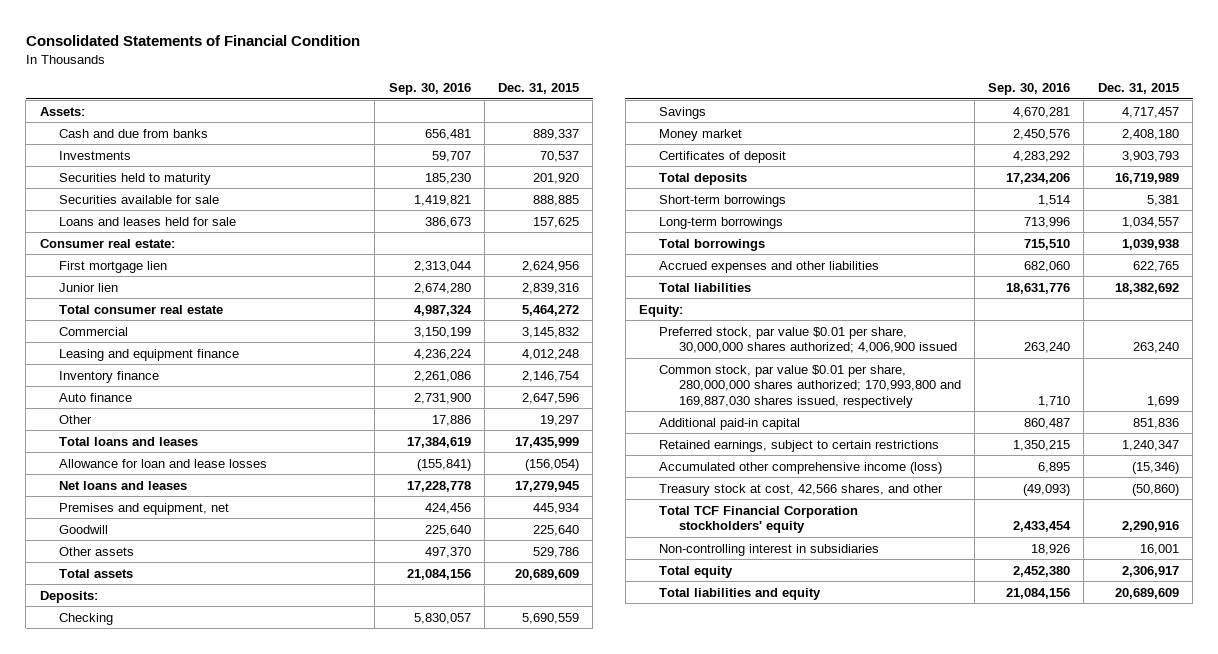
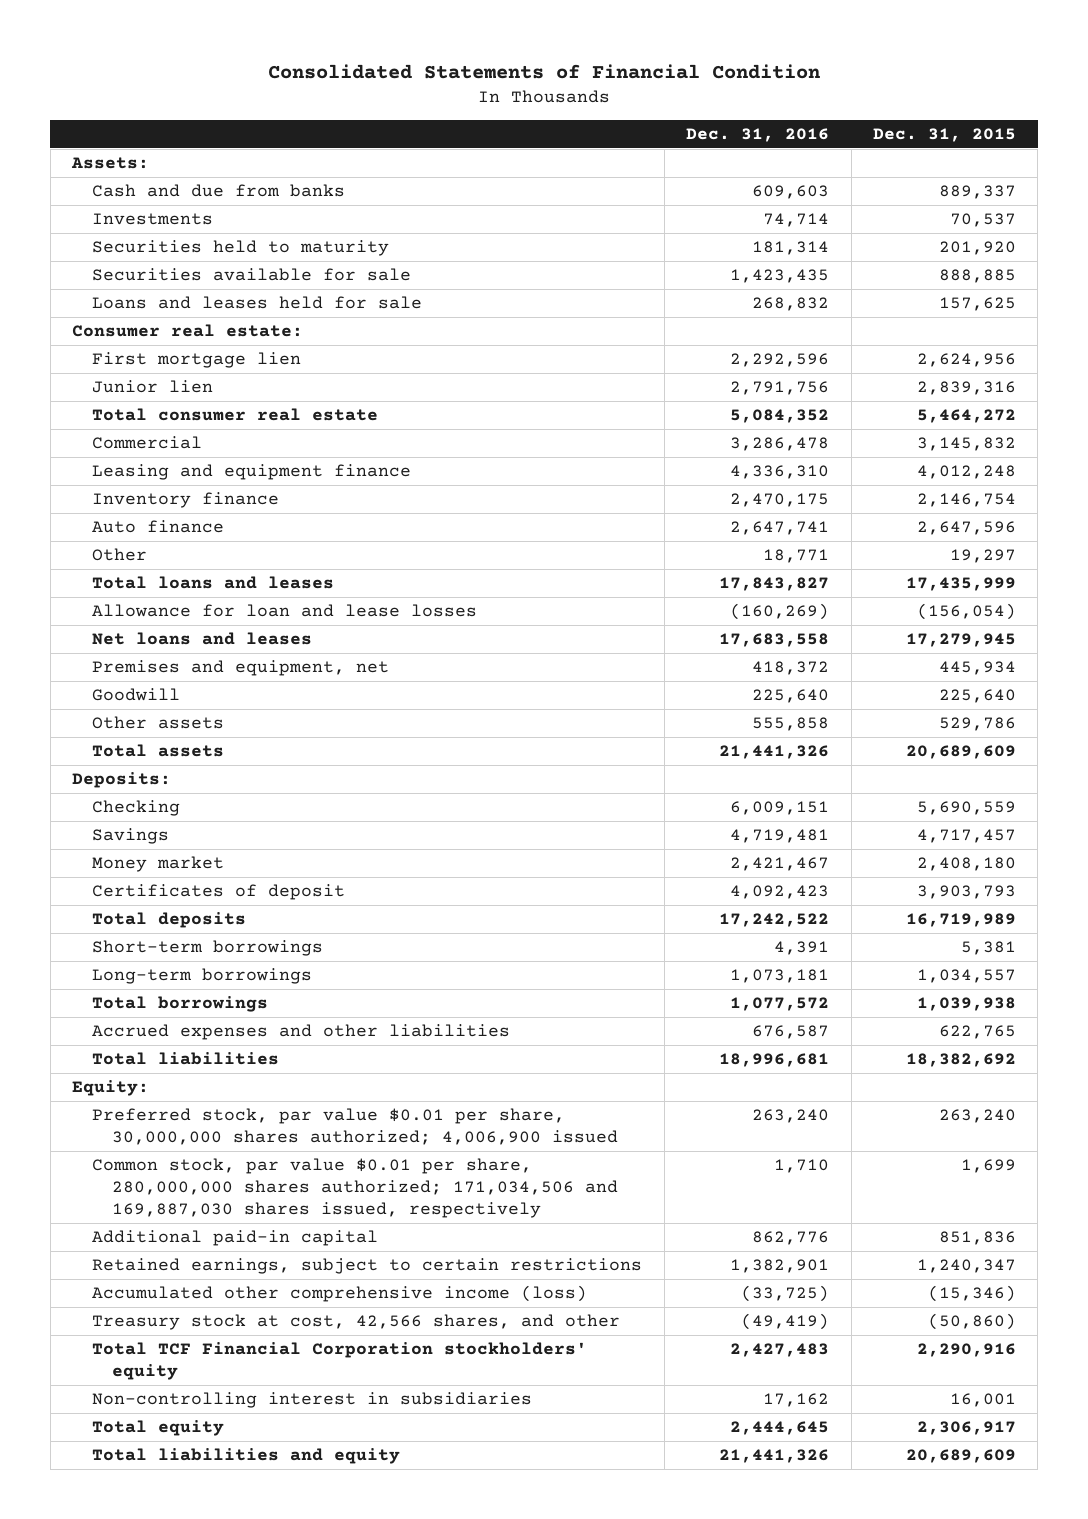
[388,83,471,96] Sep. 30, 2016 -> none
none -> [686,128,830,143] Dec. 31, 2016
[658,364,961,408] Common stock, par value $0.01 per share, 280,000,000 shares authorized; 170,993,800 and 169,887,030 shares issued, respectively -> [92,1157,619,1219] Common stock, par value $0.01 per share, 280,000,000 shares authorized; 171,034,506 and 169,887,030 shares issued, respectively

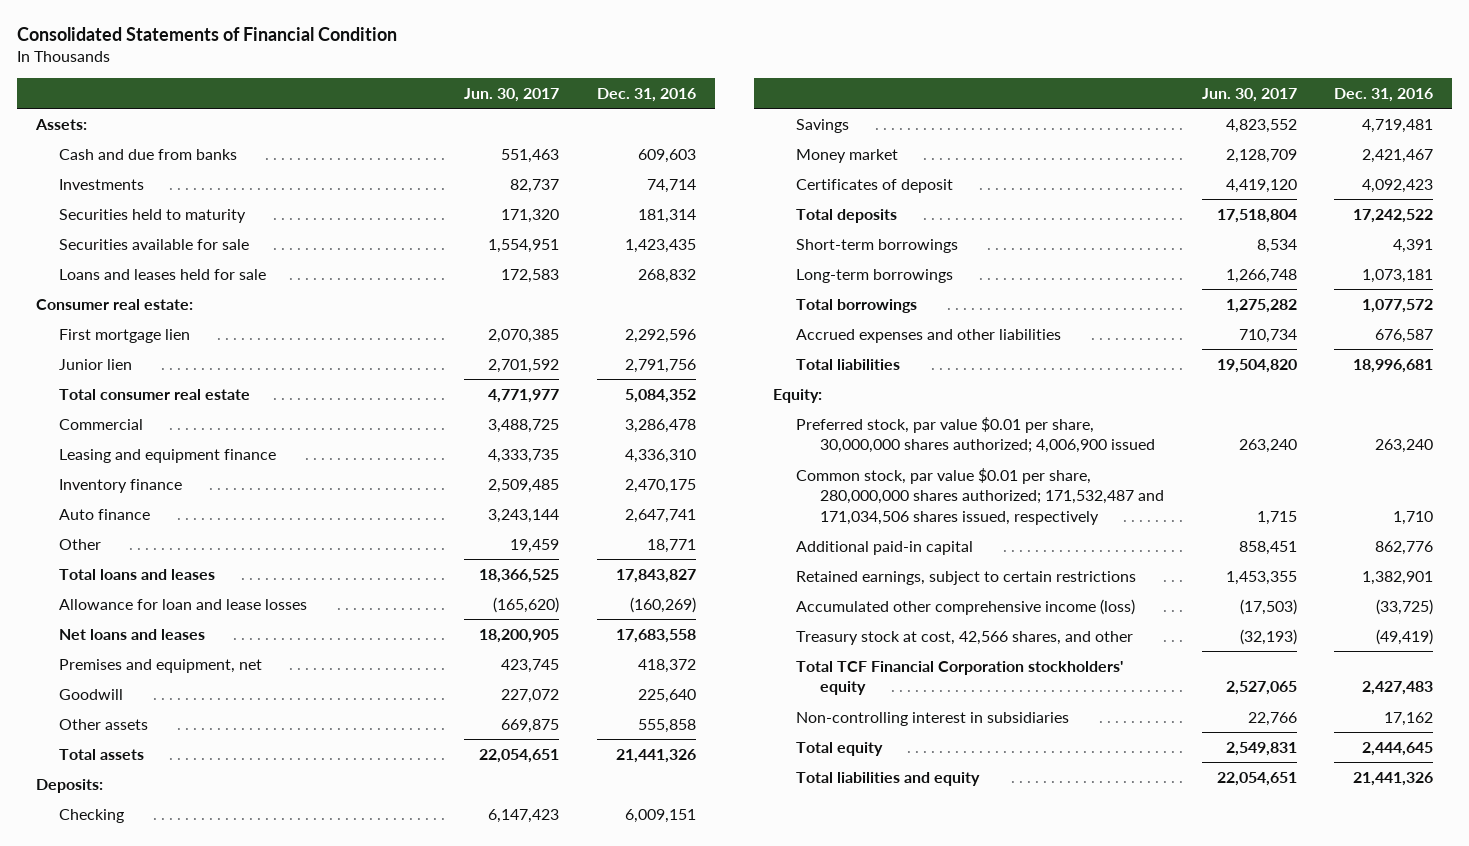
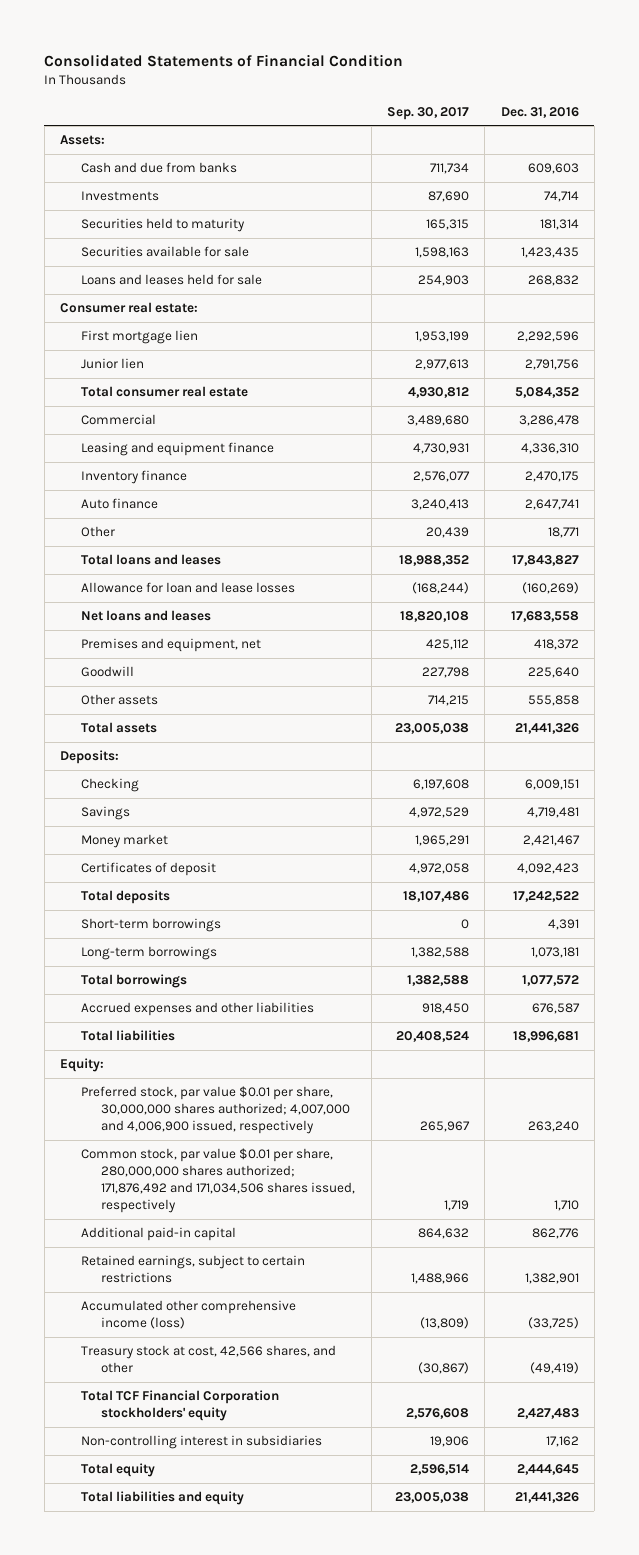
[464,87,560,102] Jun. 30, 2017 -> none
none -> [387,106,470,120] Sep. 30, 2017
[796,416,1155,454] Preferred stock, par value $0.01 per share, 30,000,000 shares authorized; 4,006,900 issued -> [80,1086,351,1135] Preferred stock, par value $0.01 per share, 30,000,000 shares authorized; 4,007,000 and 4,006,900 issued, respectively
[796,467,1164,525] Common stock, par value $0.01 per share, 280,000,000 shares authorized; 171,532,487 and 171,034,506 shares issued, respectively -> [80,1148,356,1214] Common stock, par value $0.01 per share, 280,000,000 shares authorized; 171,876,492 and 171,034,506 shares issued, respectively

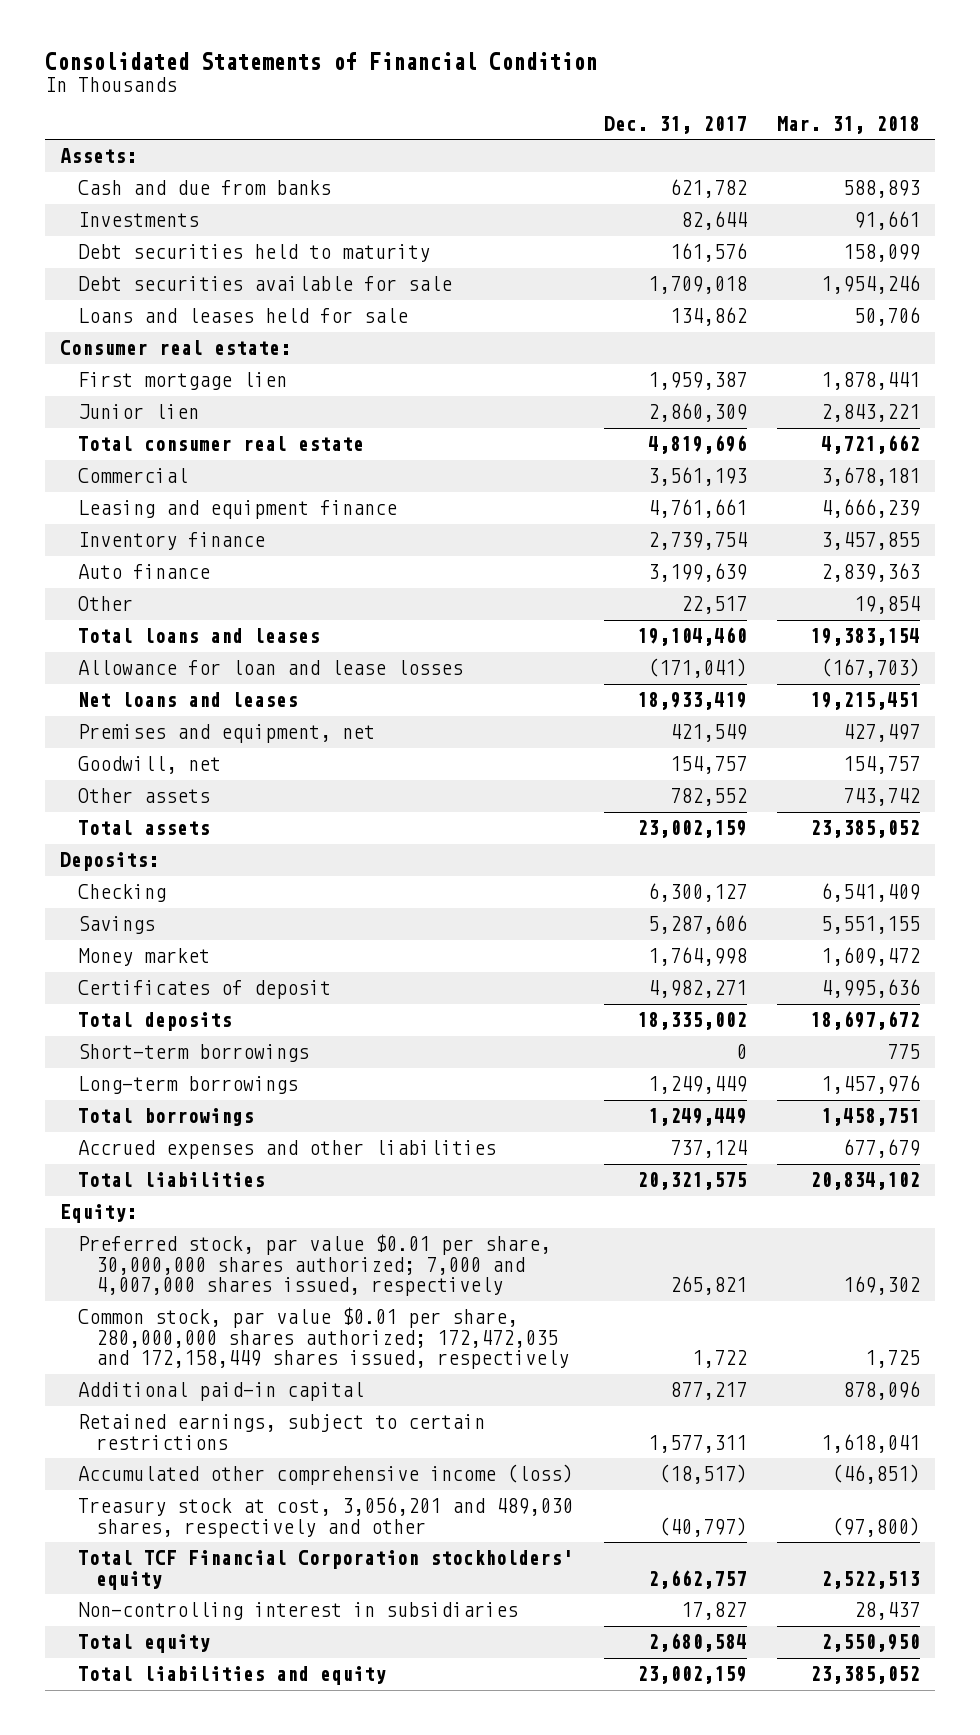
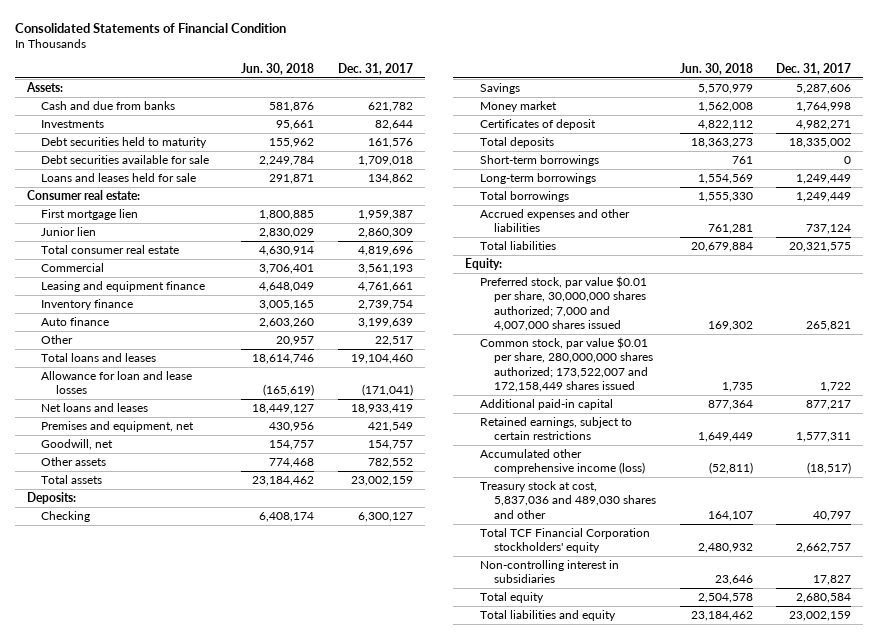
[776,115,920,134] Mar. 31, 2018 -> none
none -> [241,62,315,75] Jun. 30, 2018
[78,1234,552,1297] Preferred stock, par value $0.01 per share, 30,000,000 shares authorized; 7,000 and 4,007,000 shares issued, respectively -> [479,276,647,332] Preferred stock, par value $0.01 per share, 30,000,000 shares authorized; 7,000 and 4,007,000 shares issued
[78,1307,569,1370] Common stock, par value $0.01 per share, 280,000,000 shares authorized; 172,472,035 and 172,158,449 shares issued, respectively -> [479,337,654,393] Common stock, par value $0.01 per share, 280,000,000 shares authorized; 173,522,007 and 172,158,449 shares issued
[78,1497,574,1538] Treasury stock at cost, 3,056,201 and 489,030 shares, respectively and other -> [479,481,657,519] Treasury stock at cost, 5,837,036 and 489,030 shares and other
[658,1516,747,1537] (40,797) -> [813,510,852,521] 40,797

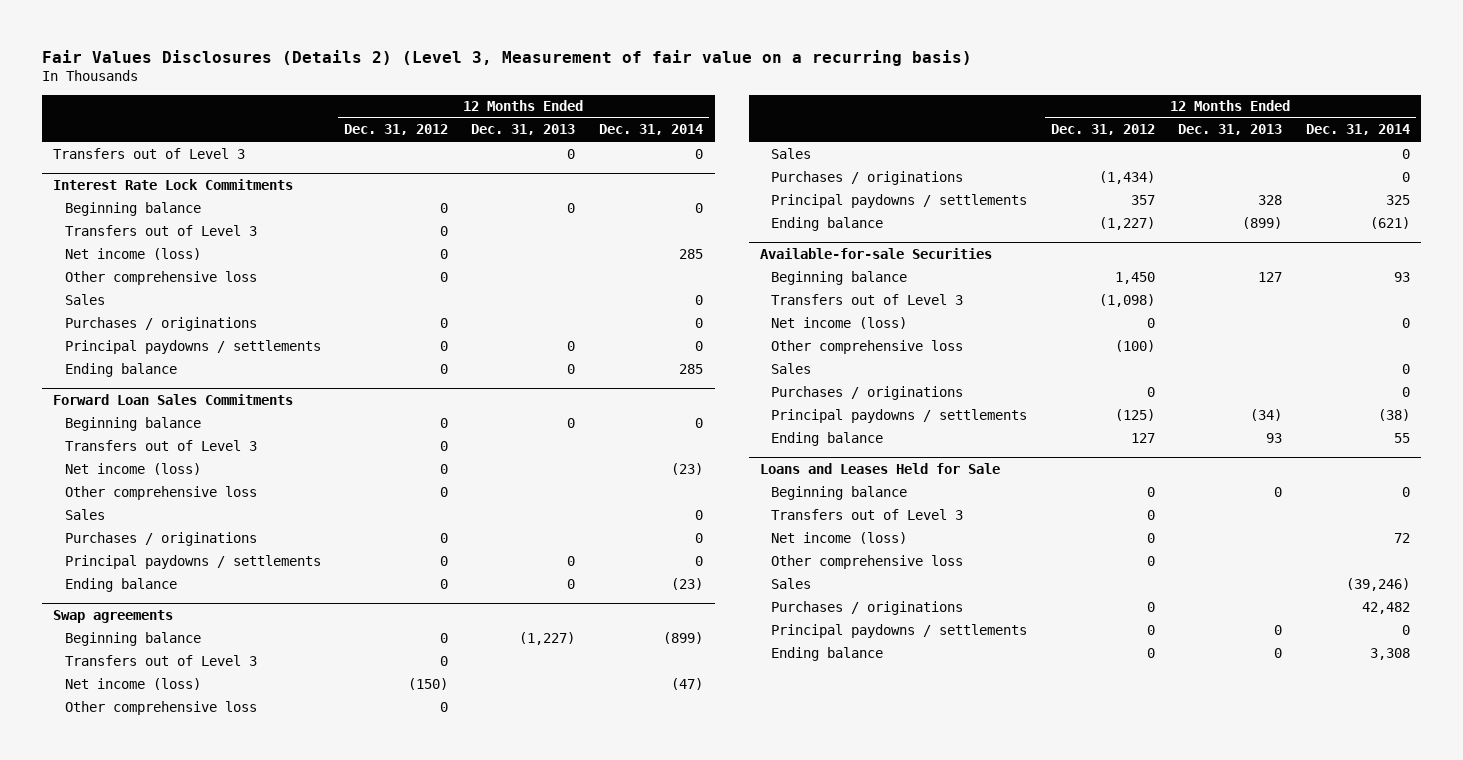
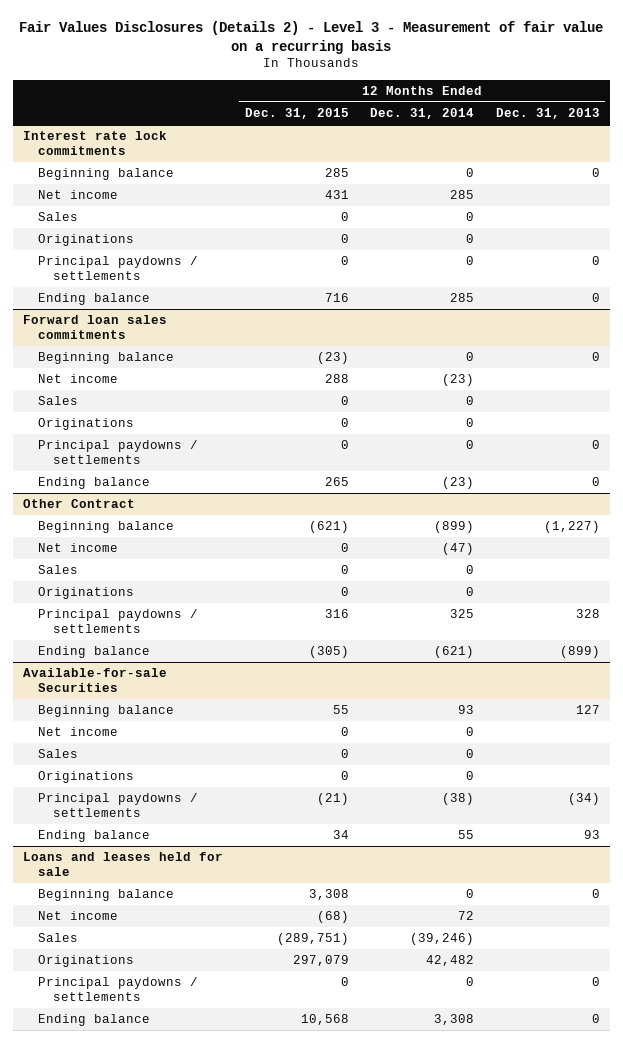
[41,49,972,66] Fair Values Disclosures (Details 2) (Level 3, Measurement of fair value on a recurring basis) -> [19,20,604,54] Fair Values Disclosures (Details 2) - Level 3 - Measurement of fair value on a recurring basis
[343,124,448,136] Dec. 31, 2012 -> none
none -> [244,108,349,120] Dec. 31, 2015
[53,147,246,159] Transfers out of Level 3 -> none
[53,178,294,190] Interest Rate Lock Commitments -> [23,131,168,156] Interest rate lock commitments
[64,224,257,236] Transfers out of Level 3 -> none
[64,270,257,285] Other comprehensive loss -> none
[64,247,201,260] Net income (loss) -> [37,190,118,200] Net income
[64,316,257,331] Purchases / originations -> [37,234,134,247] Originations
[53,393,294,405] Forward Loan Sales Commitments -> [23,315,168,340] Forward loan sales commitments
[64,439,257,451] Transfers out of Level 3 -> none
[64,485,257,500] Other comprehensive loss -> none
[64,462,201,475] Net income (loss) -> [37,374,118,384] Net income
[64,531,257,546] Purchases / originations -> [37,418,134,431] Originations
[53,609,174,623] Swap agreements -> none
none -> [23,499,136,509] Other Contract
[64,654,257,666] Transfers out of Level 3 -> none
[64,700,257,715] Other comprehensive loss -> none
[64,677,201,690] Net income (loss) -> [37,543,118,553] Net income
[771,170,964,185] Purchases / originations -> [37,587,134,600] Originations
[771,293,964,305] Transfers out of Level 3 -> none
[771,339,964,354] Other comprehensive loss -> none
[771,316,908,329] Net income (loss) -> [37,727,118,737] Net income
[771,385,964,400] Purchases / originations -> [37,771,134,784] Originations
[760,462,1001,474] Loans and Leases Held for Sale -> [23,852,224,877] Loans and leases held for sale
[771,508,964,520] Transfers out of Level 3 -> none
[771,554,964,569] Other comprehensive loss -> none
[771,531,908,544] Net income (loss) -> [37,911,118,921] Net income
[771,600,964,615] Purchases / originations -> [37,955,134,968] Originations

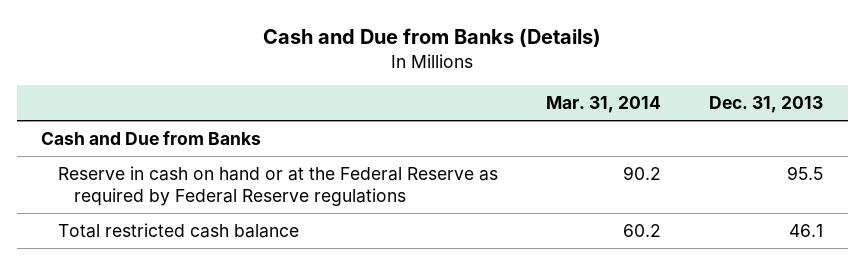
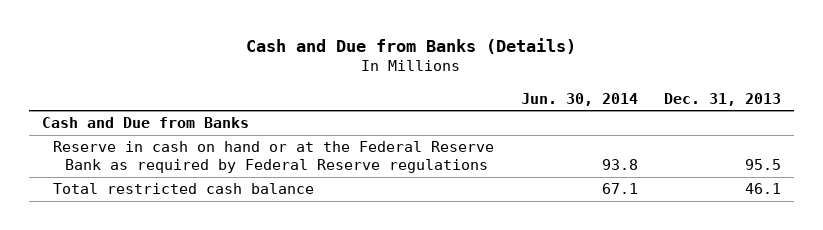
[545,96,661,114] Mar. 31, 2014 -> none
none -> [520,92,638,106] Jun. 30, 2014
[57,166,498,207] Reserve in cash on hand or at the Federal Reserve as required by Federal Reserve regulations -> [53,141,495,174] Reserve in cash on hand or at the Federal Reserve Bank as required by Federal Reserve regulations

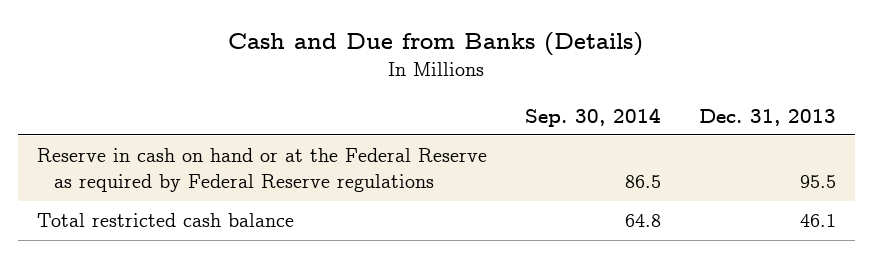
[520,92,638,106] Jun. 30, 2014 -> none
none -> [524,107,661,127] Sep. 30, 2014
[41,117,249,129] Cash and Due from Banks -> none
[53,141,495,174] Reserve in cash on hand or at the Federal Reserve Bank as required by Federal Reserve regulations -> [36,148,487,193] Reserve in cash on hand or at the Federal Reserve as required by Federal Reserve regulations

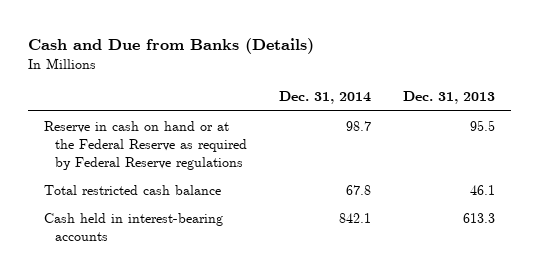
[524,107,661,127] Sep. 30, 2014 -> none
none -> [279,91,372,105] Dec. 31, 2014
none -> [44,213,224,241] Cash held in interest-bearing accounts

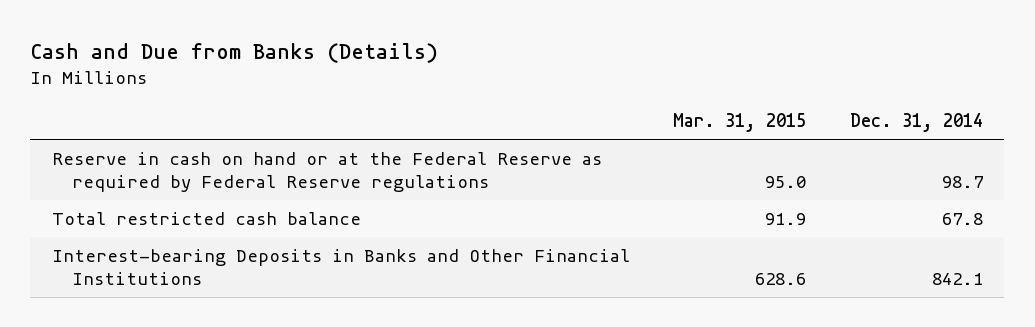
[402,91,495,105] Dec. 31, 2013 -> none
none -> [673,113,807,133] Mar. 31, 2015
[44,213,224,241] Cash held in interest-bearing accounts -> [52,248,631,285] Interest-bearing Deposits in Banks and Other Financial Institutions

